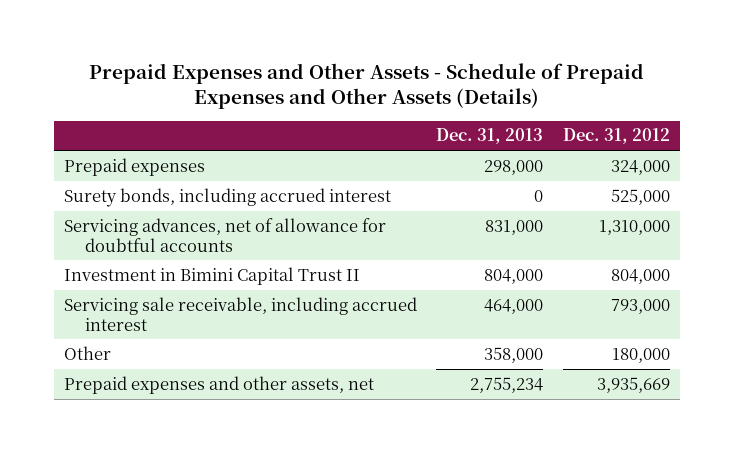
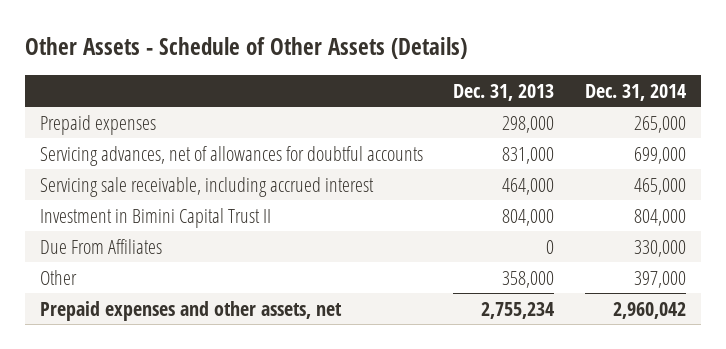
[88,62,644,110] Prepaid Expenses and Other Assets - Schedule of Prepaid Expenses and Other Assets (Details) -> [24,37,467,60] Other Assets - Schedule of Other Assets (Details)
[563,128,671,145] Dec. 31, 2012 -> none
none -> [584,83,686,101] Dec. 31, 2014
[63,187,391,207] Surety bonds, including accrued interest -> none
[63,217,386,252] Servicing advances, net of allowance for doubtful accounts -> [39,145,423,166] Servicing advances, net of allowances for doubtful accounts
[63,266,360,285] Investment in Bimini Capital Trust II -> [39,207,271,228] Investment in Bimini Capital Trust II
none -> [39,238,162,254] Due From Affiliates

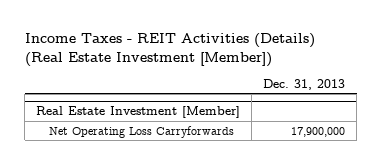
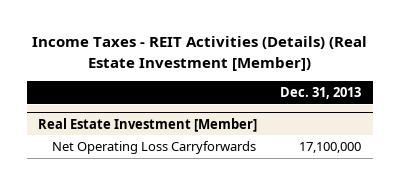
[291,126,346,137] 17,900,000 -> [299,142,362,154] 17,100,000

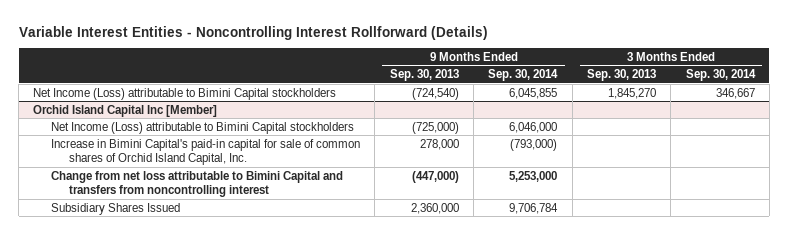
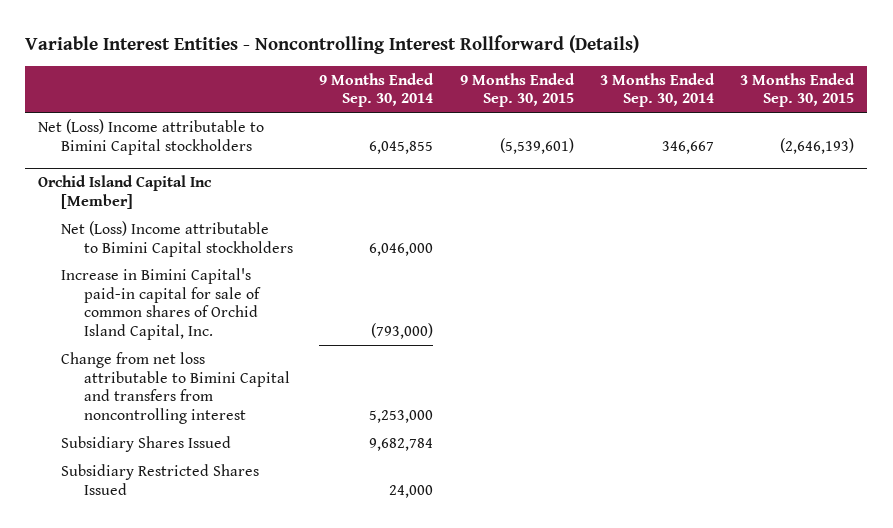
[389,69,459,82] Sep. 30, 2013 -> none
[586,69,656,82] Sep. 30, 2013 -> none
none -> [459,72,575,108] 9 Months Ended Sep. 30, 2015
none -> [740,72,856,108] 3 Months Ended Sep. 30, 2015
[33,87,337,100] Net Income (Loss) attributable to Bimini Capital stockholders -> [38,118,265,155] Net (Loss) Income attributable to Bimini Capital stockholders
[51,121,355,134] Net Income (Loss) attributable to Bimini Capital stockholders -> [61,220,294,257] Net (Loss) Income attributable to Bimini Capital stockholders
[509,202,559,214] 9,706,784 -> [369,437,434,451] 9,682,784
none -> [61,463,260,495] Subsidiary Restricted Shares Issued

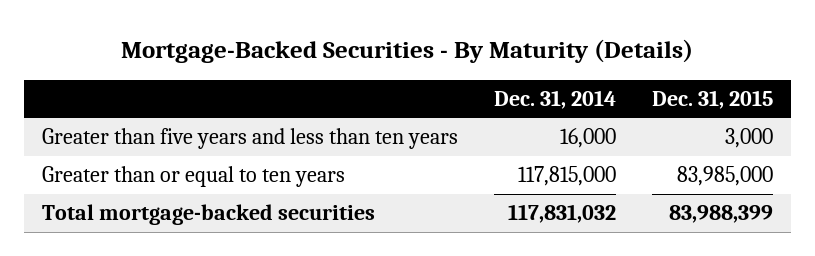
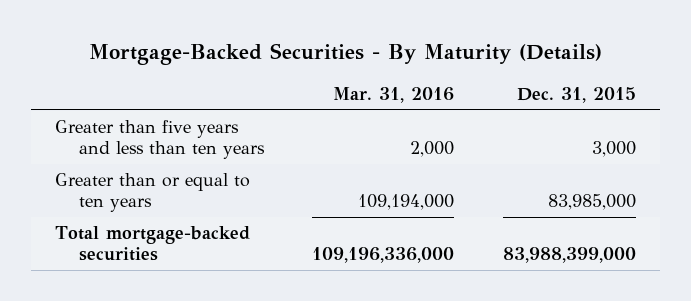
[493,89,616,109] Dec. 31, 2014 -> none
none -> [333,86,455,103] Mar. 31, 2016
[668,205,773,224] 83,988,399 -> [503,247,637,264] 83,988,399,000

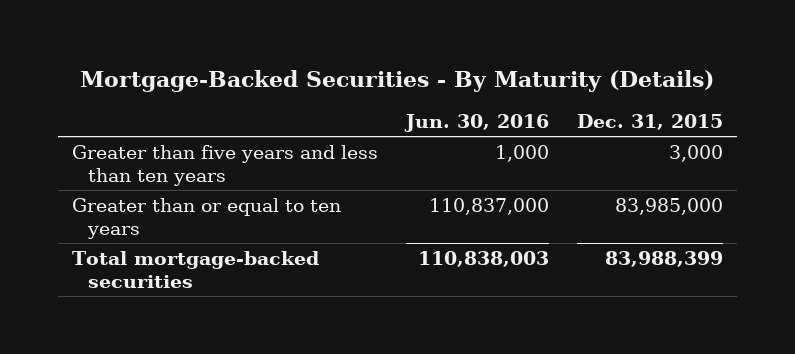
[333,86,455,103] Mar. 31, 2016 -> none
none -> [403,114,549,133] Jun. 30, 2016
[503,247,637,264] 83,988,399,000 -> [604,250,723,267] 83,988,399

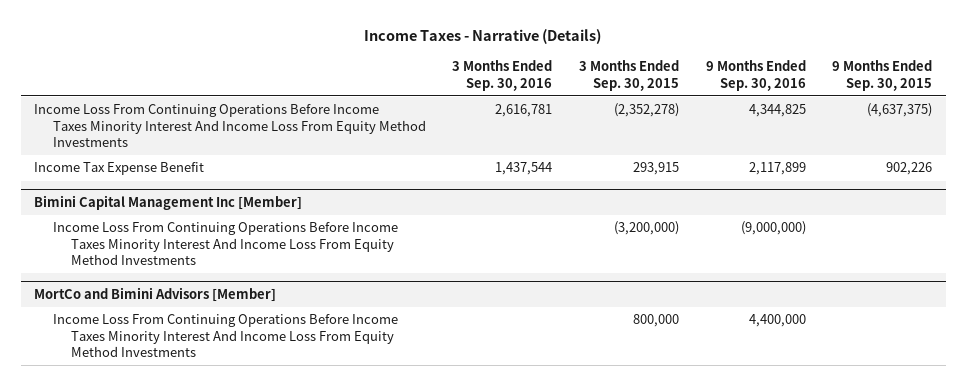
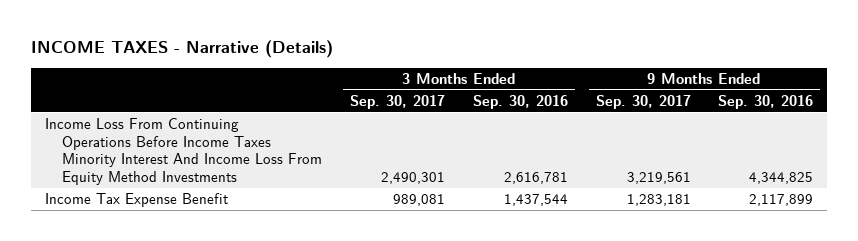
[364,28,602,44] Income Taxes - Narrative (Details) -> [30,40,333,59] INCOME TAXES - Narrative (Details)
[578,60,679,91] 3 Months Ended Sep. 30, 2015 -> none
[832,60,933,91] 9 Months Ended Sep. 30, 2015 -> none
none -> [350,94,446,109] Sep. 30, 2017
none -> [595,94,691,109] Sep. 30, 2017
[34,194,303,210] Bimini Capital Management Inc [Member] -> none
[52,222,398,266] Income Loss From Continuing Operations Before Income Taxes Minority Interest And Income Loss From Equity Method Investments -> none
[34,286,277,302] MortCo and Bimini Advisors [Member] -> none
[52,314,398,358] Income Loss From Continuing Operations Before Income Taxes Minority Interest And Income Loss From Equity Method Investments -> none

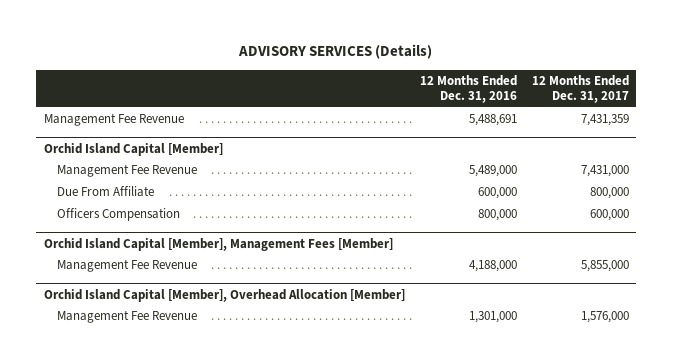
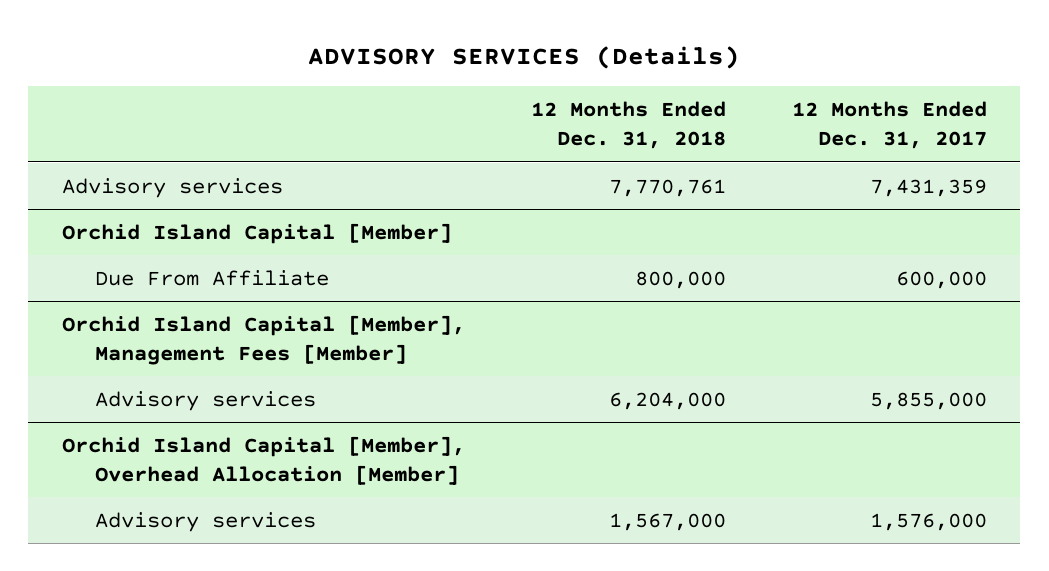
[419,74,517,104] 12 Months Ended Dec. 31, 2016 -> none
none -> [530,101,726,150] 12 Months Ended Dec. 31, 2018
[43,113,184,127] Management Fee Revenue -> [61,177,283,198] Advisory services
[57,164,198,178] Management Fee Revenue -> none
[57,208,181,222] Officers Compensation -> none
[589,187,629,200] 800,000 -> [896,270,988,289] 600,000
[57,259,198,273] Management Fee Revenue -> [95,390,317,411] Advisory services
[57,310,198,324] Management Fee Revenue -> [95,511,317,532] Advisory services

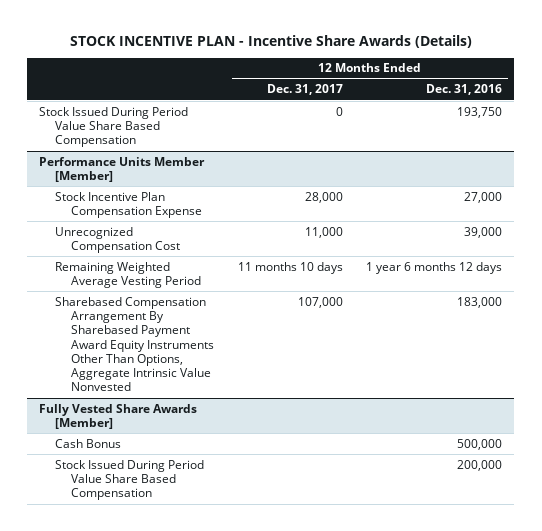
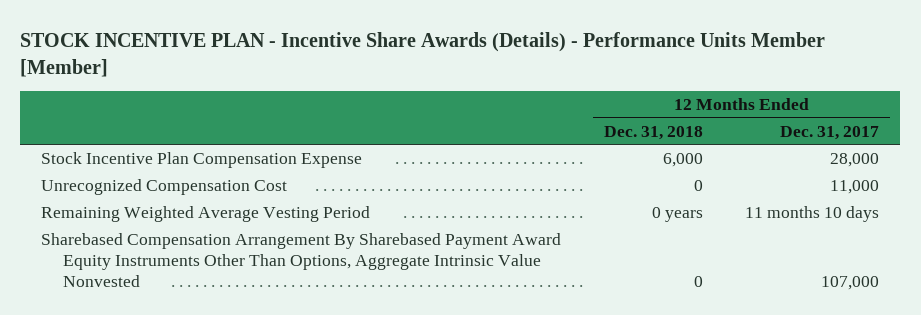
[69,34,472,48] STOCK INCENTIVE PLAN - Incentive Share Awards (Details) -> [20,32,826,77] STOCK INCENTIVE PLAN - Incentive Share Awards (Details) - Performance Units Member [Member]
[426,84,503,96] Dec. 31, 2016 -> none
none -> [603,125,703,140] Dec. 31, 2018
[39,106,189,148] Stock Issued During Period Value Share Based Compensation -> none
[39,156,206,182] Performance Units Member [Member] -> none
[39,403,198,429] Fully Vested Share Awards [Member] -> none
[55,438,122,448] Cash Bonus -> none
[55,459,205,501] Stock Issued During Period Value Share Based Compensation -> none

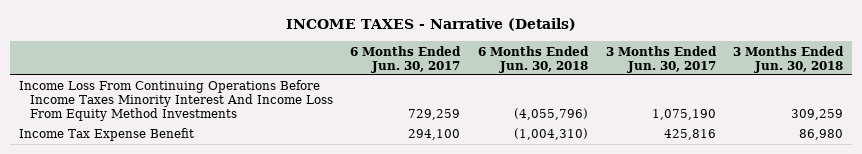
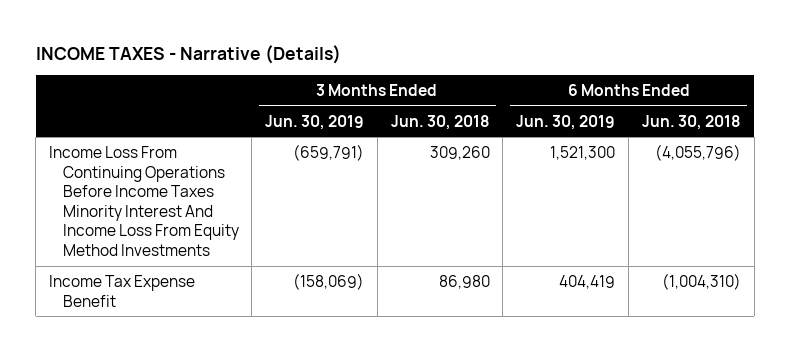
[350,45,462,73] 6 Months Ended Jun. 30, 2017 -> none
[605,45,717,73] 3 Months Ended Jun. 30, 2017 -> none
none -> [265,114,365,130] Jun. 30, 2019
none -> [516,114,616,130] Jun. 30, 2019
[791,109,844,121] 309,259 -> [429,145,490,160] 309,260

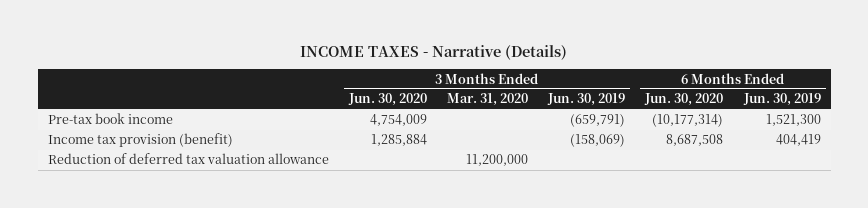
[390,114,490,130] Jun. 30, 2018 -> none
[641,114,741,130] Jun. 30, 2018 -> none
none -> [347,93,427,107] Jun. 30, 2020
none -> [446,93,528,107] Mar. 31, 2020
none -> [644,93,724,107] Jun. 30, 2020
[49,145,239,257] Income Loss From Continuing Operations Before Income Taxes Minority Interest And Income Loss From Equity Method Investments -> [47,113,173,125] Pre-tax book income
[49,274,196,307] Income Tax Expense Benefit -> [47,133,233,148] Income tax provision (benefit)
none -> [47,153,329,165] Reduction of deferred tax valuation allowance

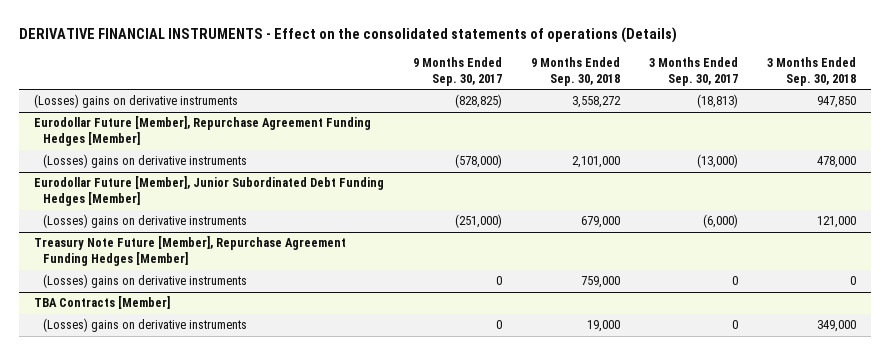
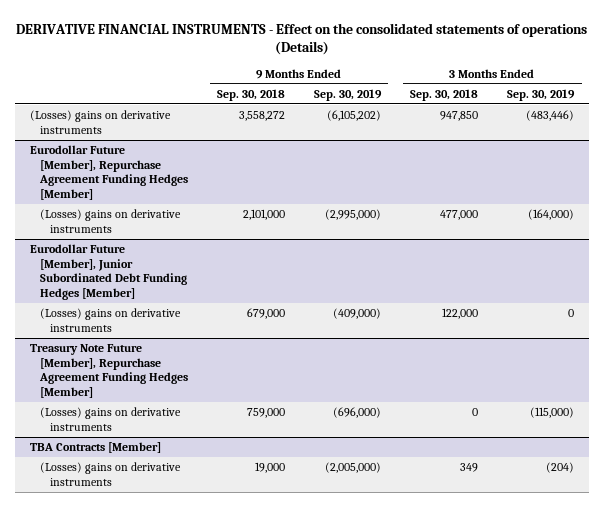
[412,57,502,87] 9 Months Ended Sep. 30, 2017 -> none
[649,57,739,87] 3 Months Ended Sep. 30, 2017 -> none
none -> [314,88,383,101] Sep. 30, 2019
none -> [507,88,576,101] Sep. 30, 2019
[817,156,857,169] 478,000 -> [440,209,479,220] 477,000
[817,216,857,229] 121,000 -> [442,307,479,319] 122,000
[817,320,857,333] 349,000 -> [460,462,479,472] 349

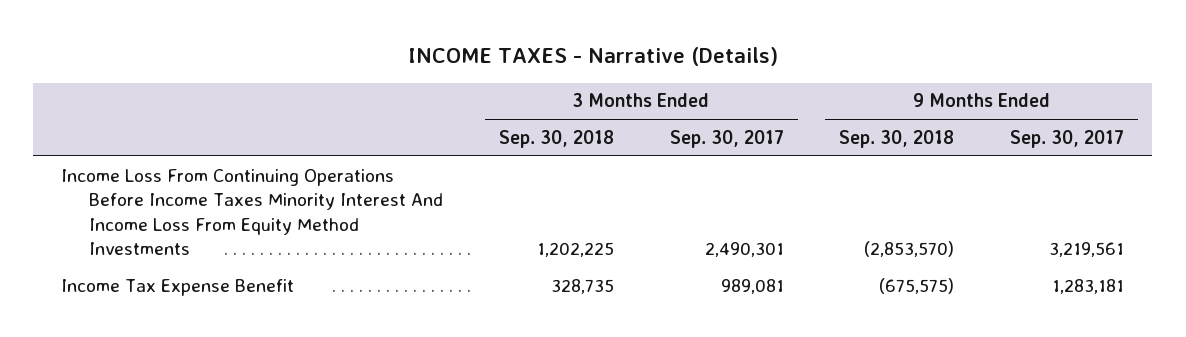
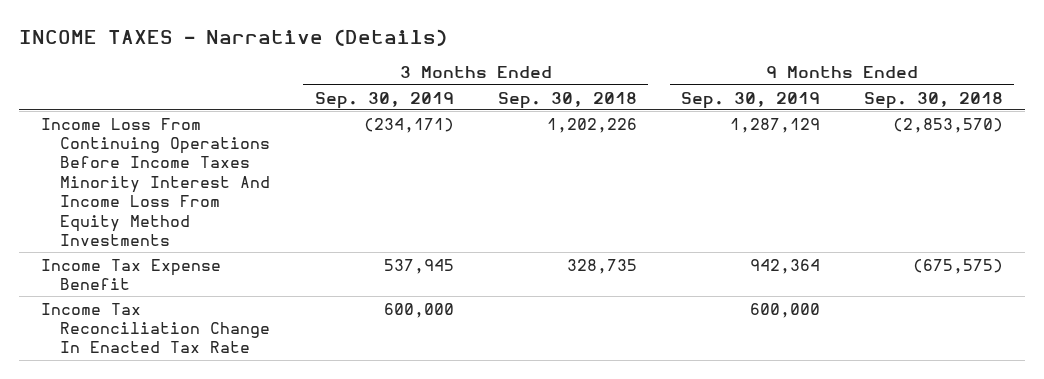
[669,130,784,149] Sep. 30, 2017 -> none
[1010,130,1125,149] Sep. 30, 2017 -> none
none -> [314,91,454,109] Sep. 30, 2019
none -> [680,91,820,109] Sep. 30, 2019
[536,242,614,258] 1,202,225 -> [546,117,637,133] 1,202,226
none -> [41,302,271,354] Income Tax Reconciliation Change In Enacted Tax Rate

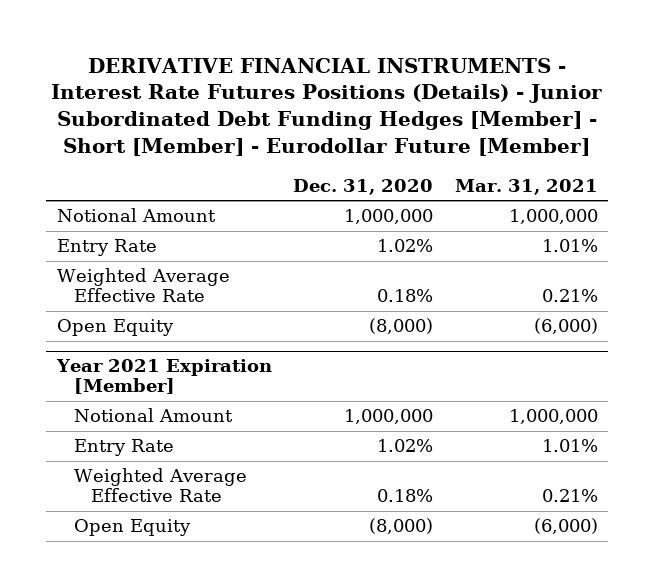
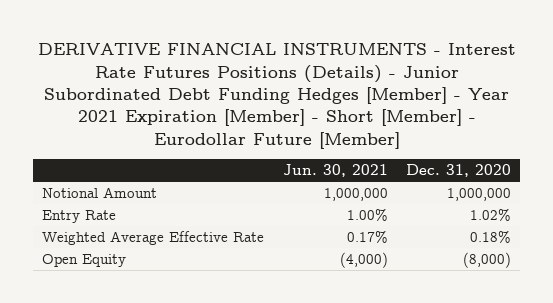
[51,57,603,157] DERIVATIVE FINANCIAL INSTRUMENTS - Interest Rate Futures Positions (Details) - Junior Subordinated Debt Funding Hedges [Member] - Short [Member] - Eurodollar Future [Member] -> [37,43,516,149] DERIVATIVE FINANCIAL INSTRUMENTS - Interest Rate Futures Positions (Details) - Junior Subordinated Debt Funding Hedges [Member] - Year 2021 Expiration [Member] - Short [Member] - Eurodollar Future [Member]
[454,178,598,195] Mar. 31, 2021 -> none
none -> [282,164,388,178] Jun. 30, 2021
[55,359,272,395] Year 2021 Expiration [Member] -> none
[73,408,233,423] Notional Amount -> none
[73,439,174,457] Entry Rate -> none
[73,468,247,503] Weighted Average Effective Rate -> none
[73,519,191,537] Open Equity -> none

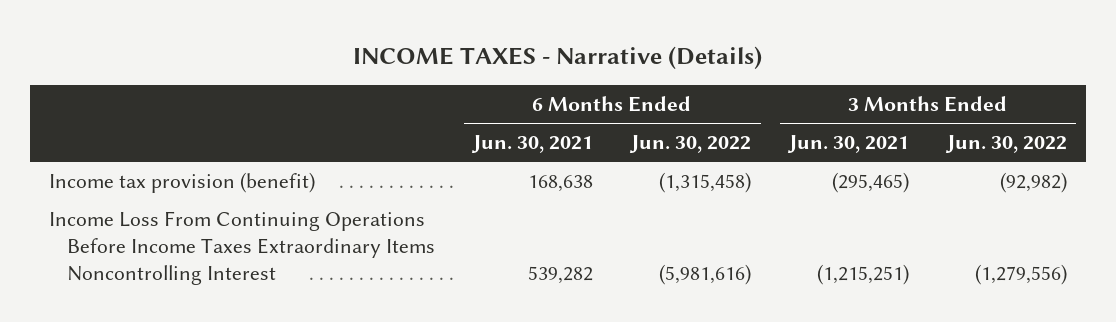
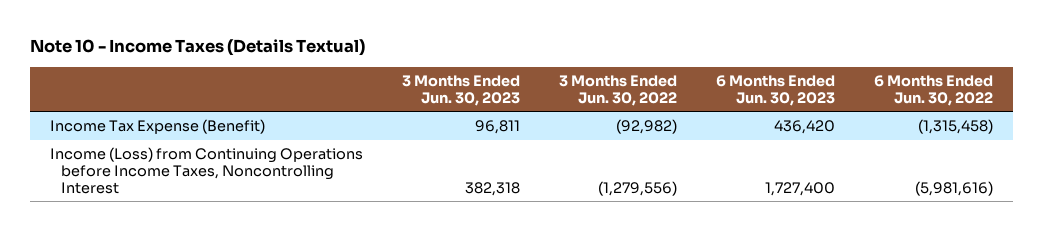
[353,45,763,69] INCOME TAXES - Narrative (Details) -> [30,39,366,57] Note 10 - Income Taxes (Details Textual)
[471,135,594,154] Jun. 30, 2021 -> none
[787,135,910,154] Jun. 30, 2021 -> none
none -> [401,74,520,106] 3 Months Ended Jun. 30, 2023
none -> [716,74,836,106] 6 Months Ended Jun. 30, 2023
[49,172,316,194] Income tax provision (benefit) -> [49,119,265,135] Income Tax Expense (Benefit)
[49,211,436,285] Income Loss From Continuing Operations Before Income Taxes Extraordinary Items Noncontrolling Interest -> [49,147,363,194] Income (Loss) from Continuing Operations before Income Taxes, Noncontrolling Interest

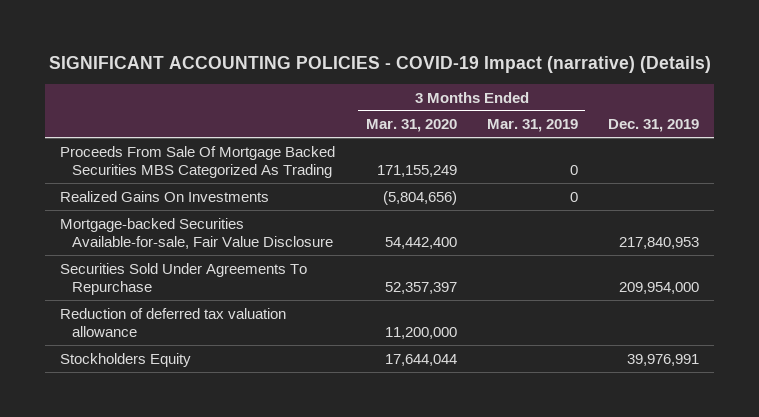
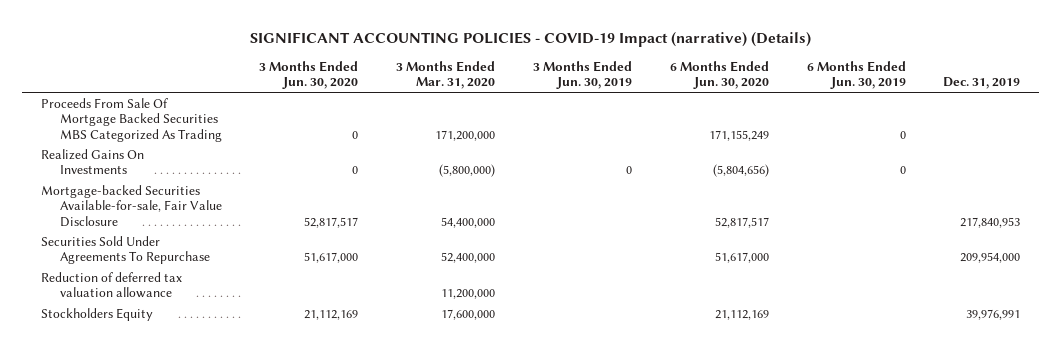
[486,119,578,133] Mar. 31, 2019 -> none
none -> [259,60,359,90] 3 Months Ended Jun. 30, 2020
none -> [532,60,632,90] 3 Months Ended Jun. 30, 2019
none -> [669,60,769,90] 6 Months Ended Jun. 30, 2020
none -> [806,60,906,90] 6 Months Ended Jun. 30, 2019
[376,165,457,178] 171,155,249 -> [435,129,496,141] 171,200,000
[382,190,457,205] (5,804,656) -> [439,164,496,178] (5,800,000)
[384,237,457,250] 54,442,400 -> [441,216,496,228] 54,400,000
[384,282,457,295] 52,357,397 -> [441,252,496,264] 52,400,000
[384,353,457,366] 17,644,044 -> [441,308,496,320] 17,600,000

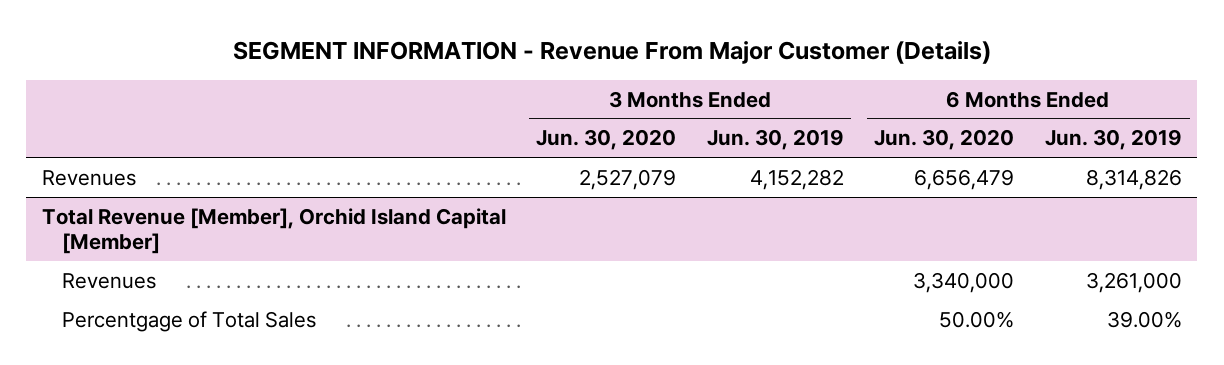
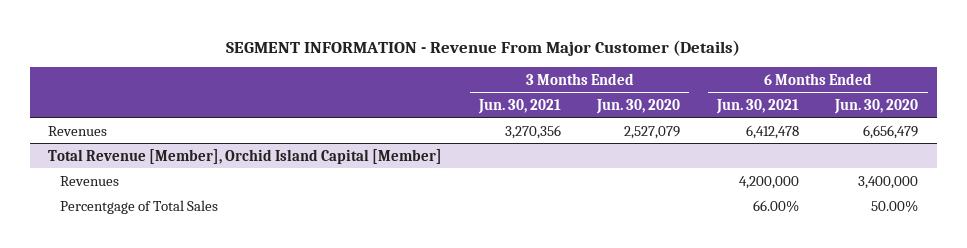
[706,129,844,151] Jun. 30, 2019 -> none
[1045,129,1183,151] Jun. 30, 2019 -> none
none -> [477,98,561,114] Jun. 30, 2021
none -> [715,98,799,114] Jun. 30, 2021
[913,271,1015,293] 3,340,000 -> [858,175,919,189] 3,400,000

